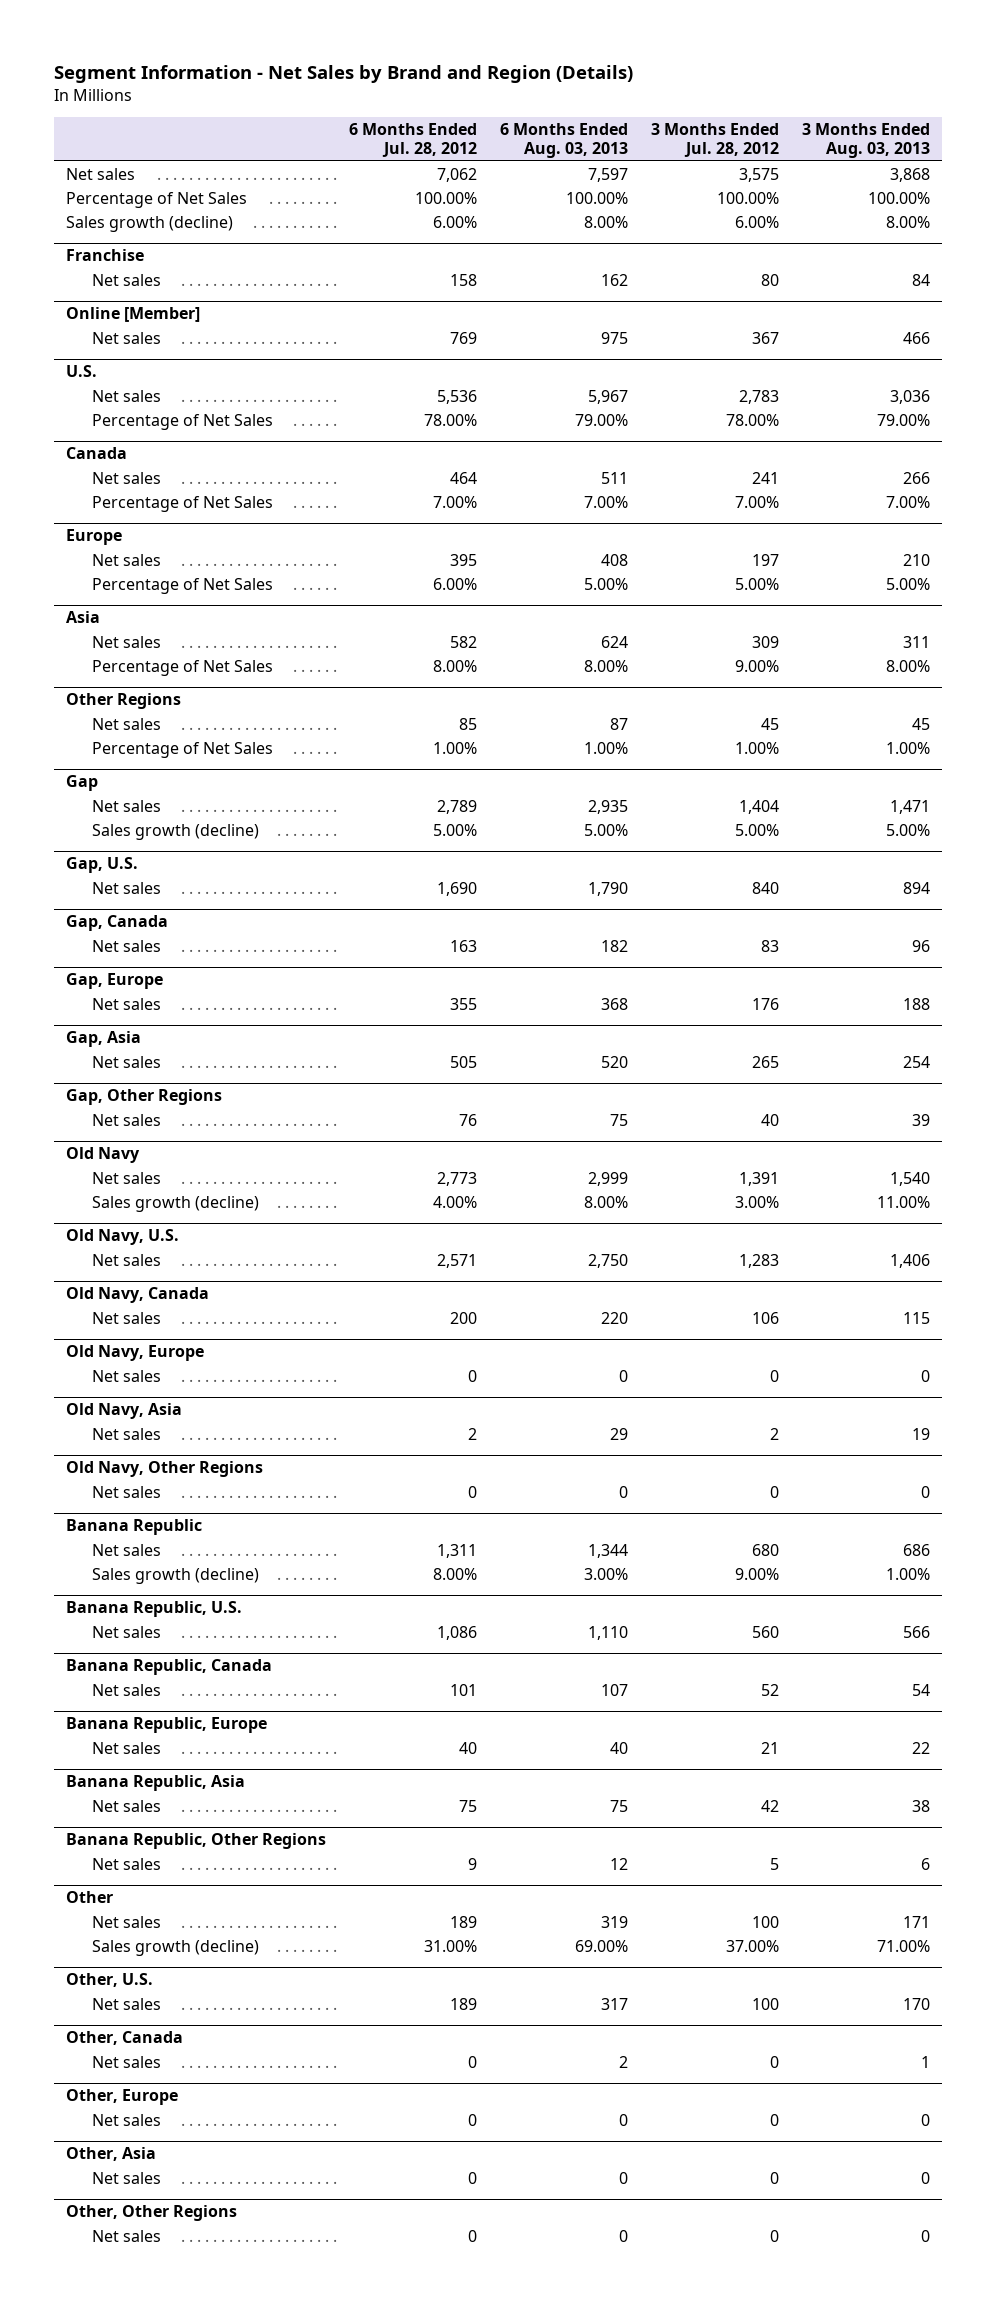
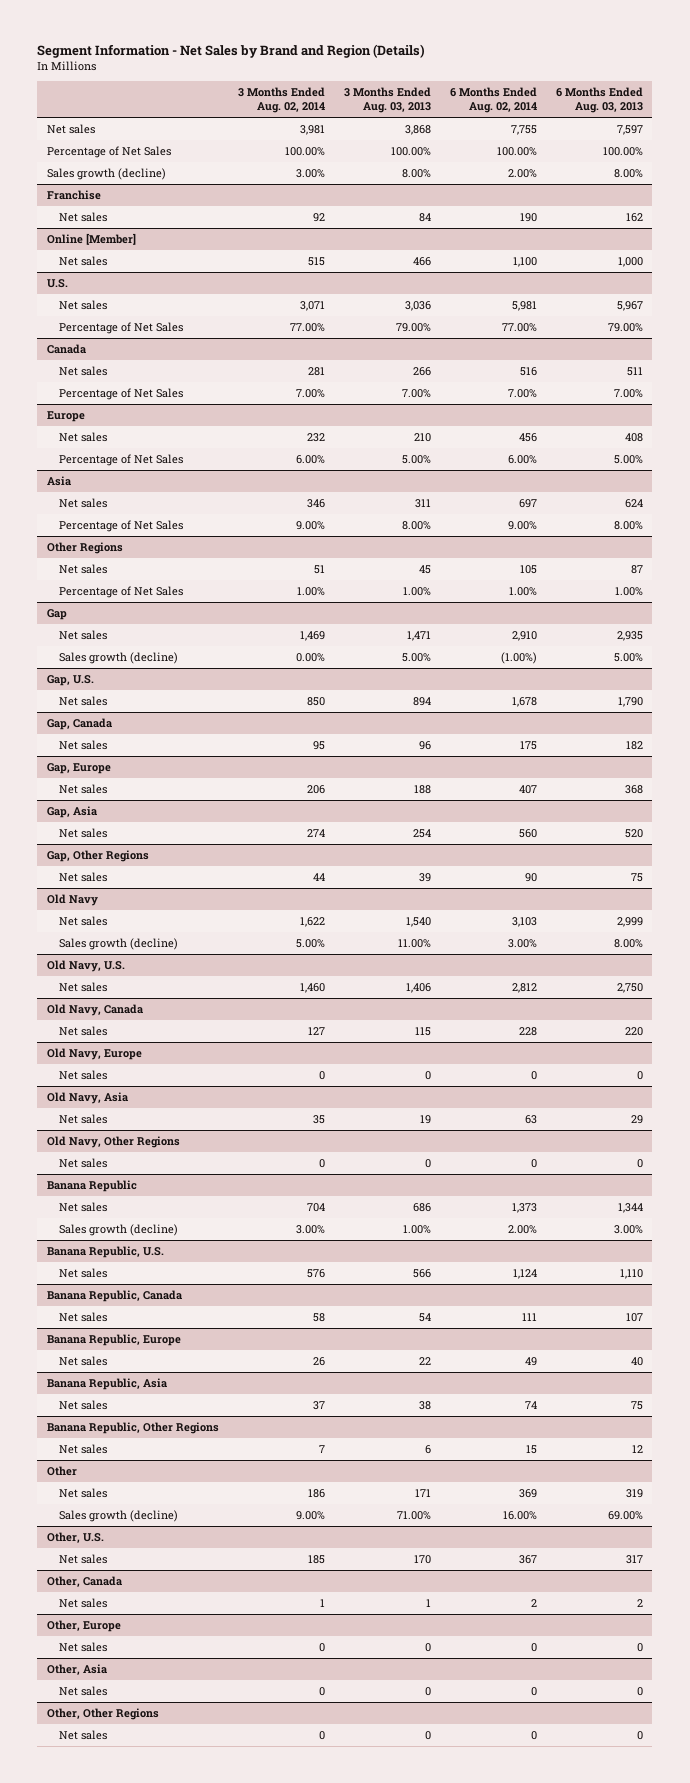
[348,123,477,158] 6 Months Ended Jul. 28, 2012 -> none
[651,123,780,158] 3 Months Ended Jul. 28, 2012 -> none
none -> [237,87,325,114] 3 Months Ended Aug. 02, 2014
none -> [449,87,537,114] 6 Months Ended Aug. 02, 2014
[600,331,628,344] 975 -> [617,256,643,267] 1,000

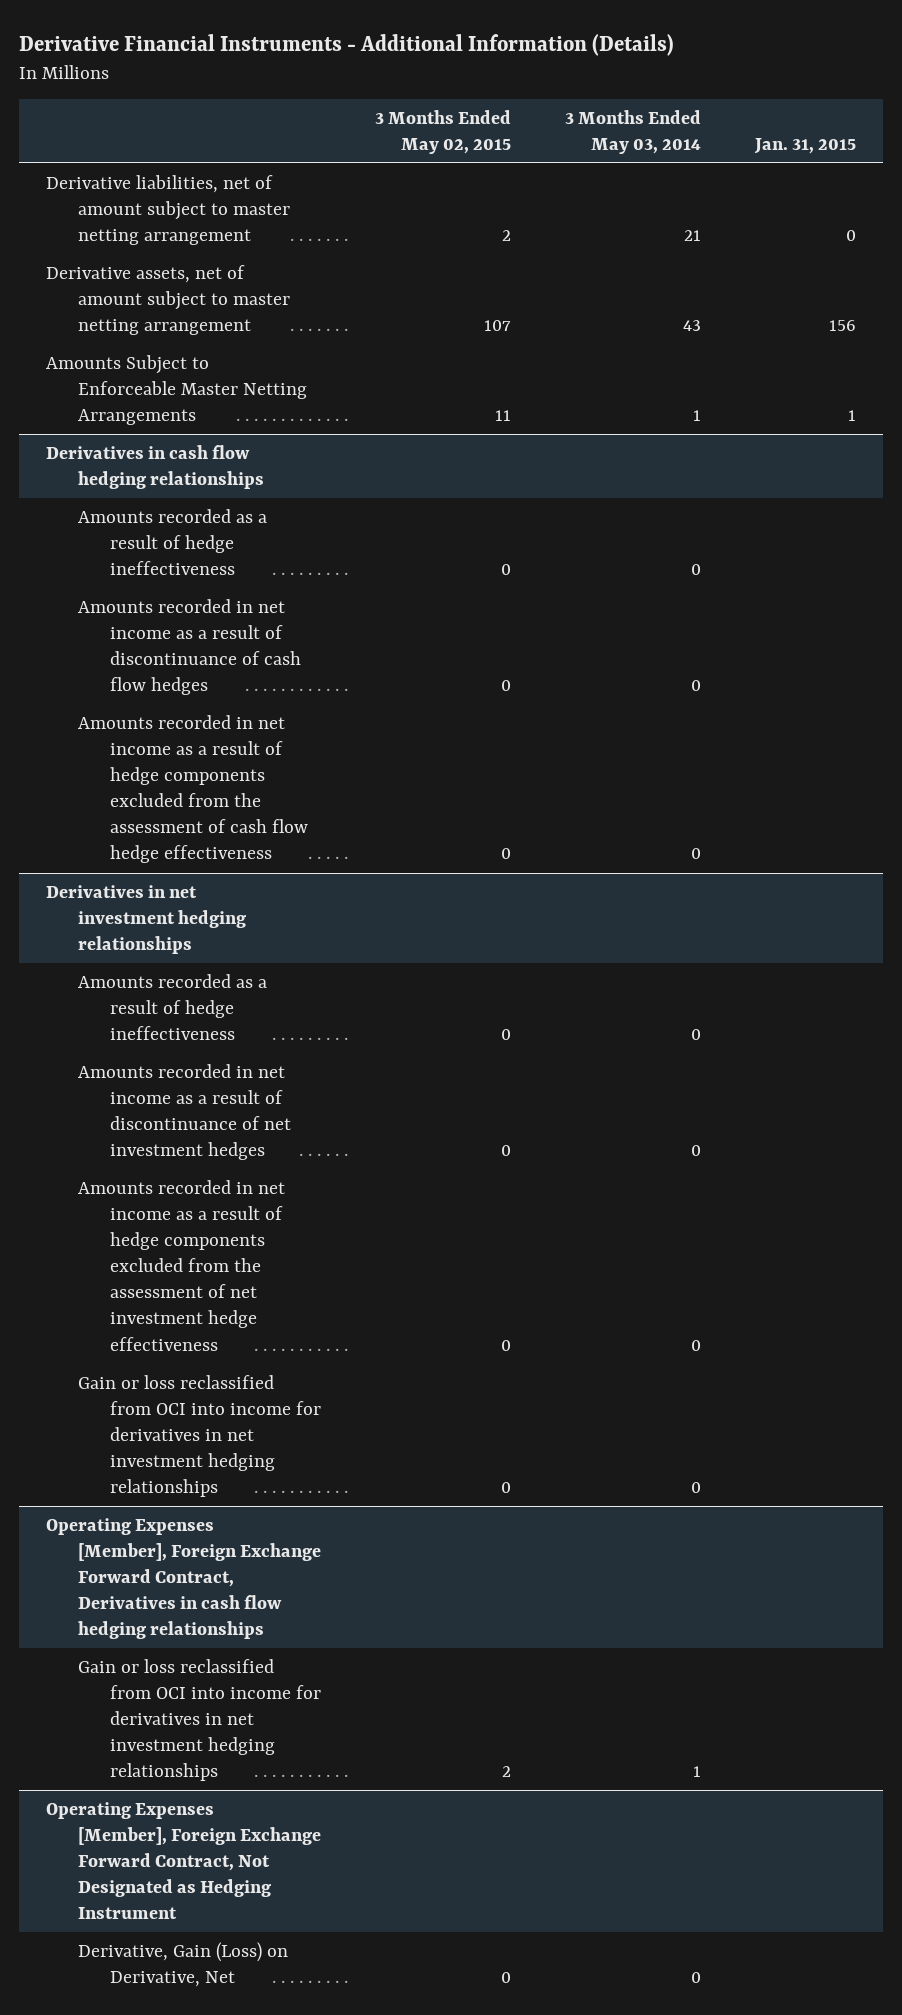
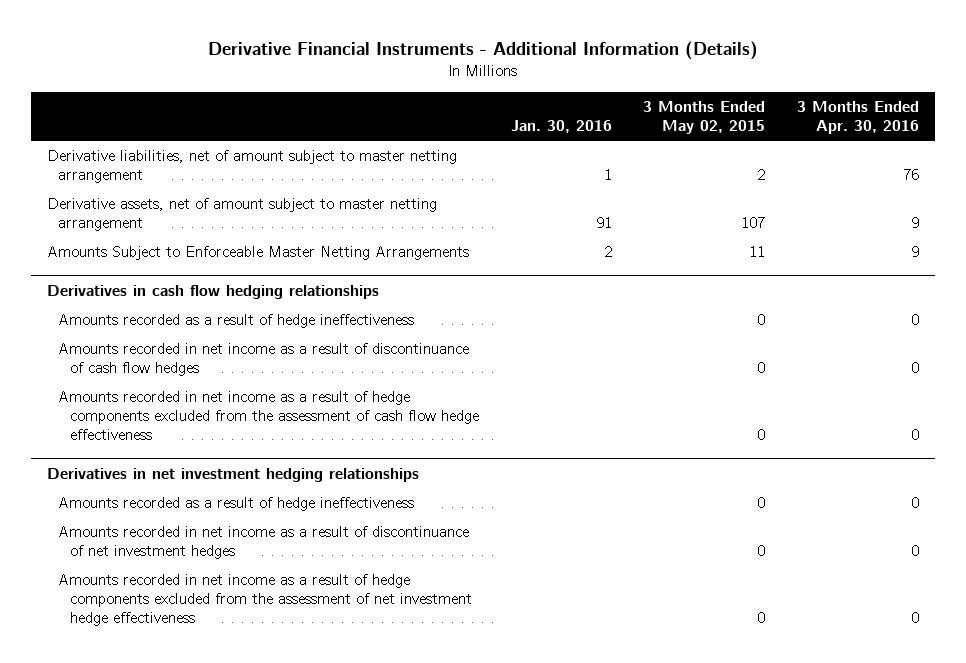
[564,109,701,154] 3 Months Ended May 03, 2014 -> none
[753,137,856,154] Jan. 31, 2015 -> none
none -> [510,120,612,134] Jan. 30, 2016
none -> [796,101,919,135] 3 Months Ended Apr. 30, 2016
[78,1374,322,1498] Gain or loss reclassified from OCI into income for derivatives in net investment hedging relationships -> none
[46,1517,322,1640] Operating Expenses [Member], Foreign Exchange Forward Contract, Derivatives in cash flow hedging relationships -> none
[78,1658,322,1782] Gain or loss reclassified from OCI into income for derivatives in net investment hedging relationships -> none
[46,1801,322,1920] Operating Expenses [Member], Foreign Exchange Forward Contract, Not Designated as Hedging Instrument -> none
[78,1941,289,1987] Derivative, Gain (Loss) on Derivative, Net -> none

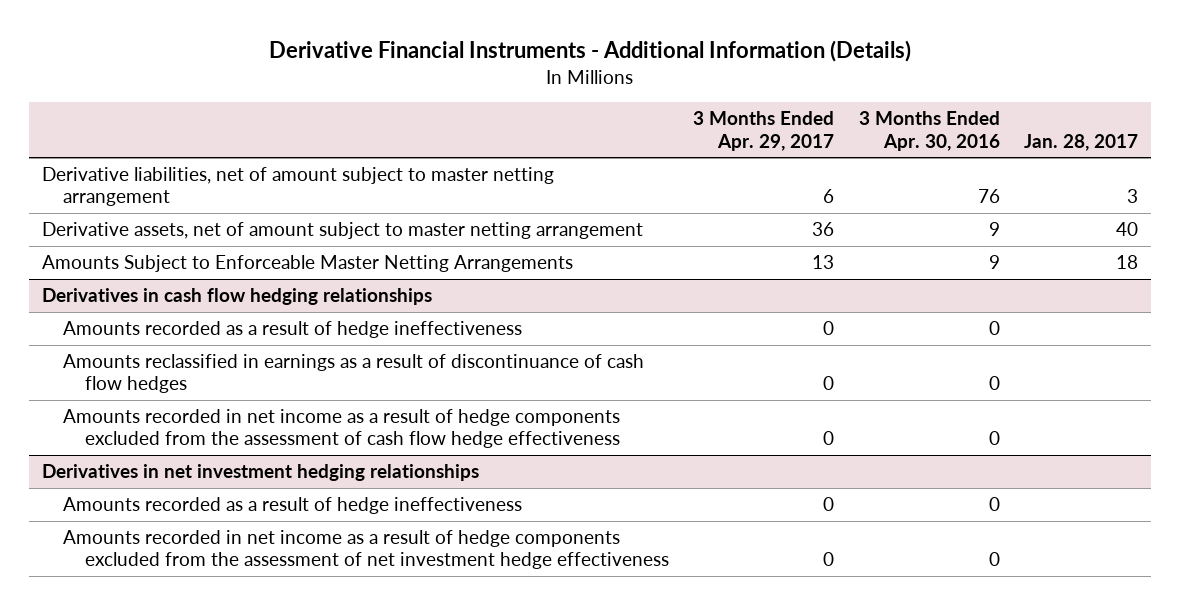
[510,120,612,134] Jan. 30, 2016 -> none
[643,101,766,135] 3 Months Ended May 02, 2015 -> none
none -> [693,111,835,151] 3 Months Ended Apr. 29, 2017
none -> [1024,133,1139,151] Jan. 28, 2017
[58,342,470,377] Amounts recorded in net income as a result of discontinuance of cash flow hedges -> [63,353,645,394] Amounts reclassified in earnings as a result of discontinuance of cash flow hedges
[58,525,470,560] Amounts recorded in net income as a result of discontinuance of net investment hedges -> none

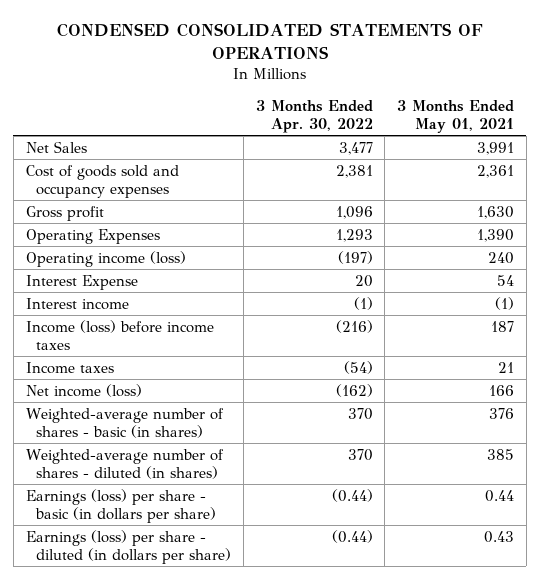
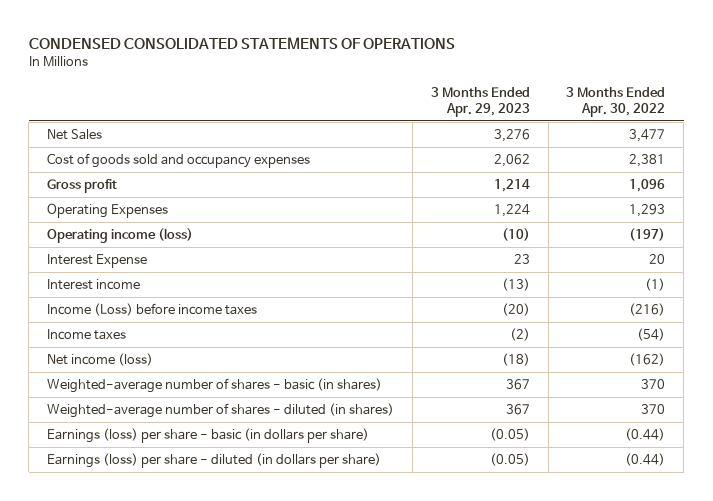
[396,99,514,133] 3 Months Ended May 01, 2021 -> none
none -> [430,86,530,118] 3 Months Ended Apr. 29, 2023
[25,319,214,350] Income (loss) before income taxes -> [47,303,258,317] Income (Loss) before income taxes

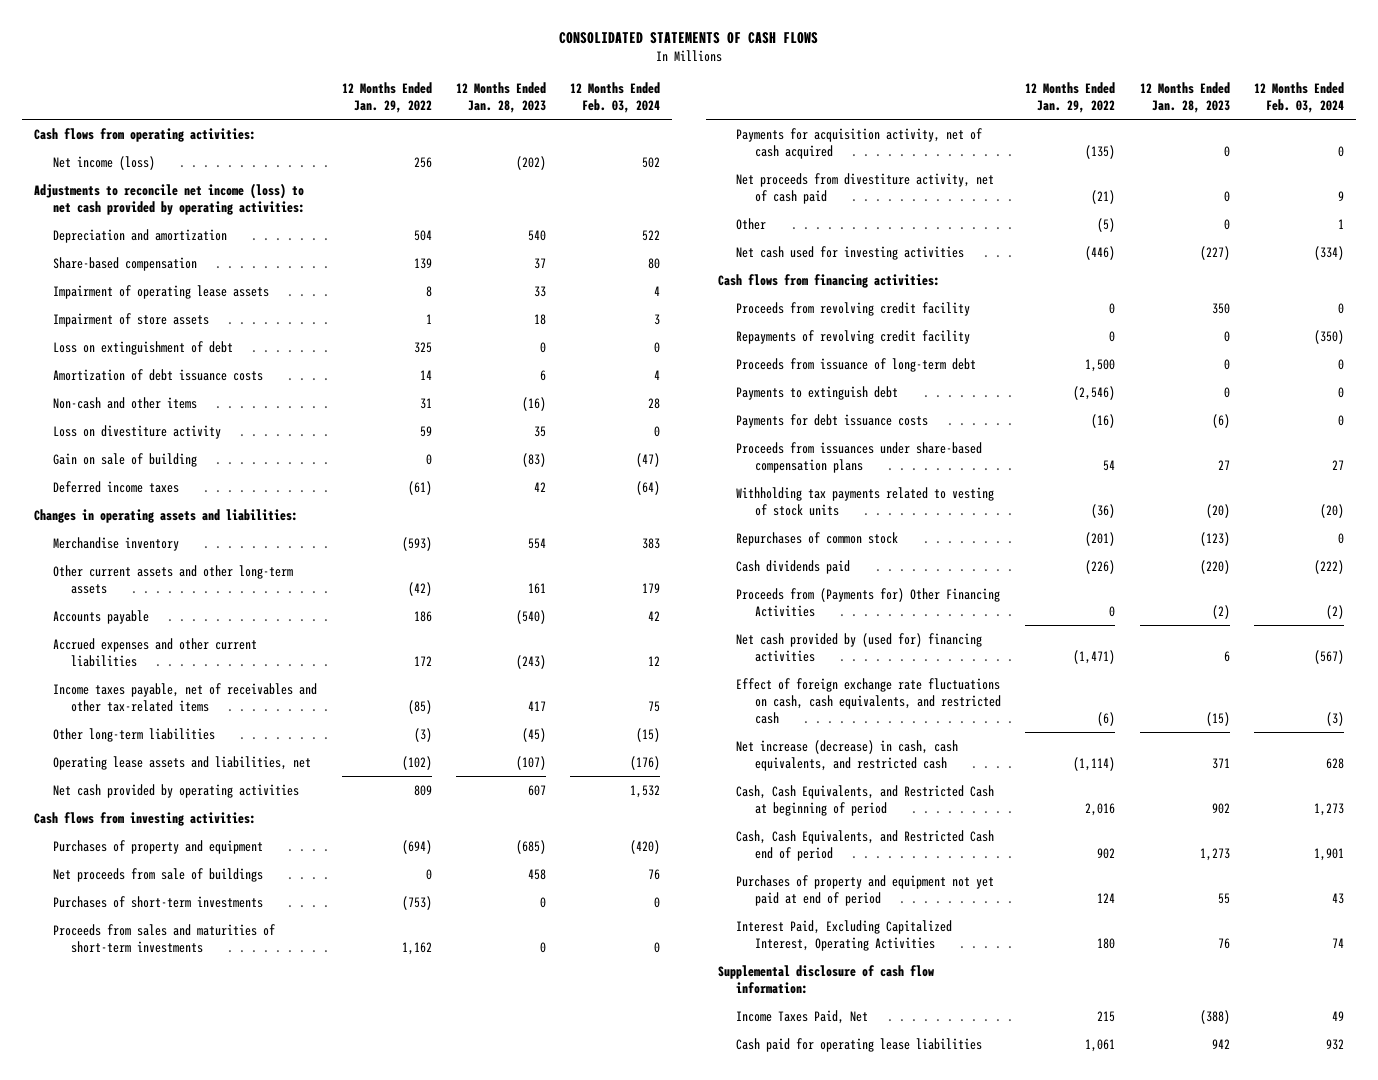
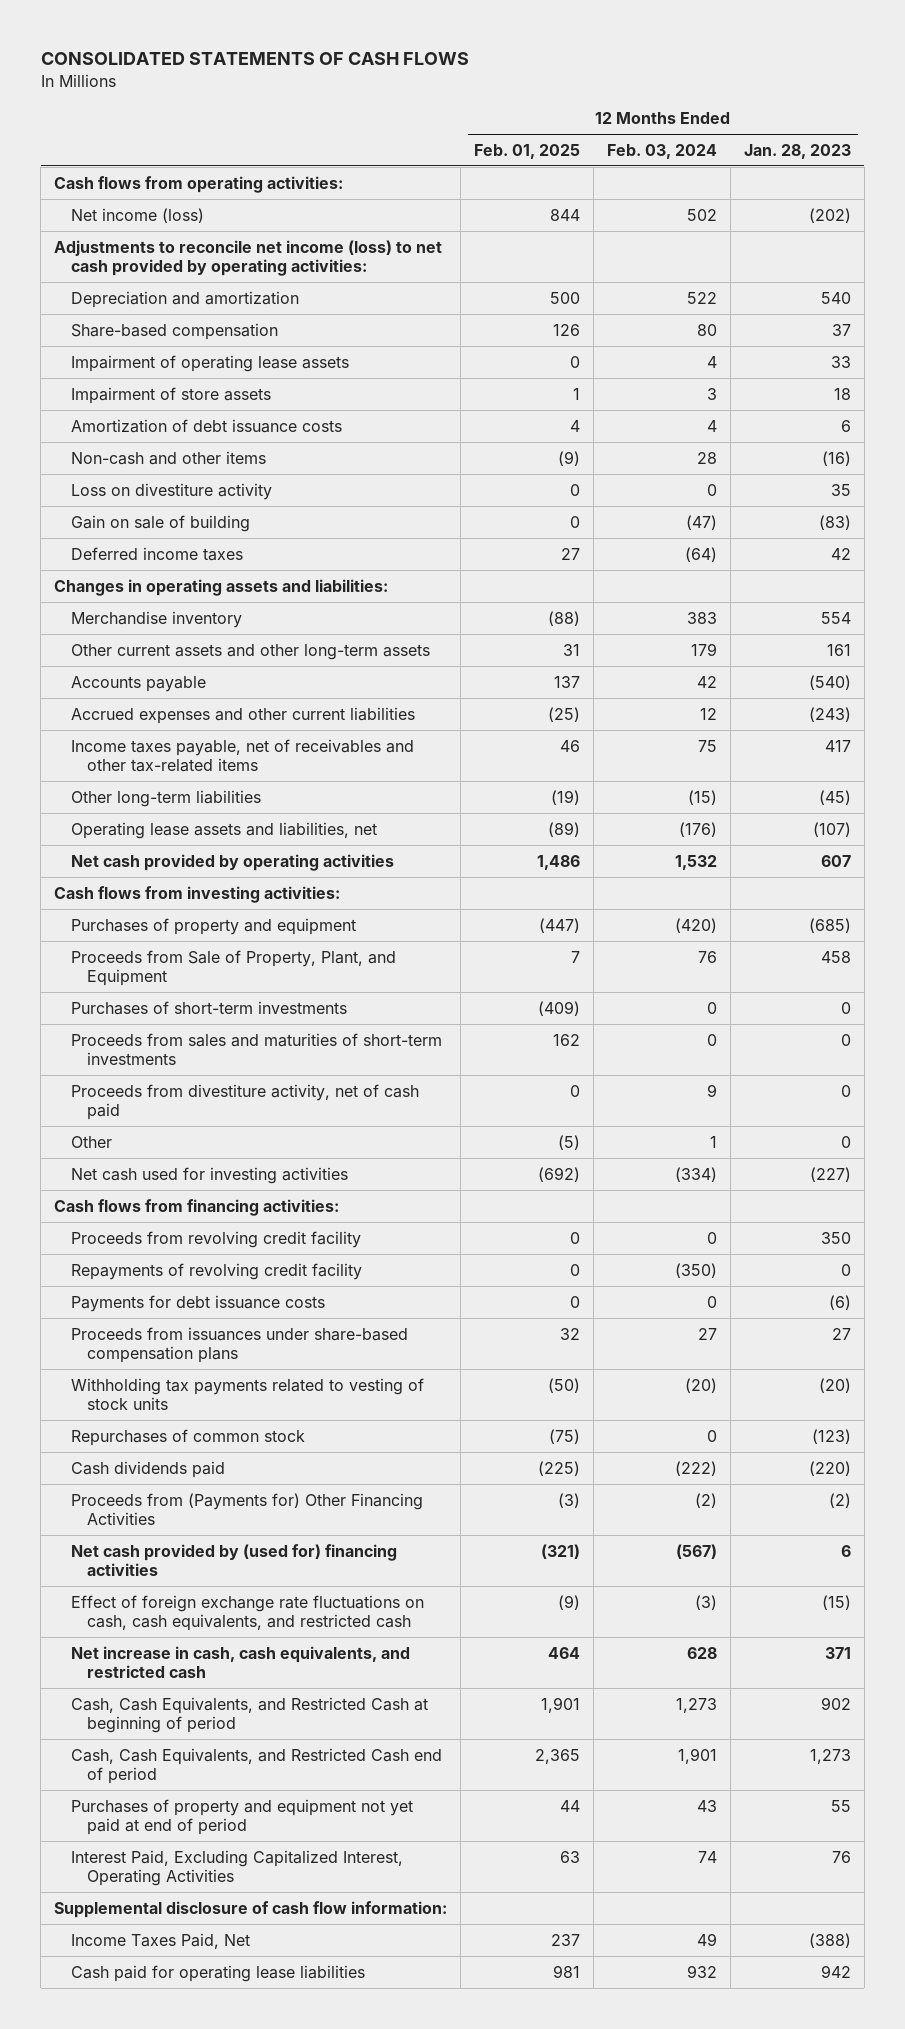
[341,81,432,114] 12 Months Ended Jan. 29, 2022 -> none
none -> [474,143,581,159] Feb. 01, 2025
[52,340,233,355] Loss on extinguishment of debt -> none
[52,867,263,882] Net proceeds from sale of buildings -> [70,949,396,986] Proceeds from Sale of Property, Plant, and Equipment
[736,127,983,159] Payments for acquisition activity, net of cash acquired -> none
[736,172,995,204] Net proceeds from divestiture activity, net of cash paid -> [70,1083,419,1120] Proceeds from divestiture activity, net of cash paid
[736,357,977,372] Proceeds from issuance of long-term debt -> none
[736,385,899,400] Payments to extinguish debt -> none
[736,739,959,771] Net increase (decrease) in cash, cash equivalents, and restricted cash -> [70,1645,410,1678] Net increase in cash, cash equivalents, and restricted cash

